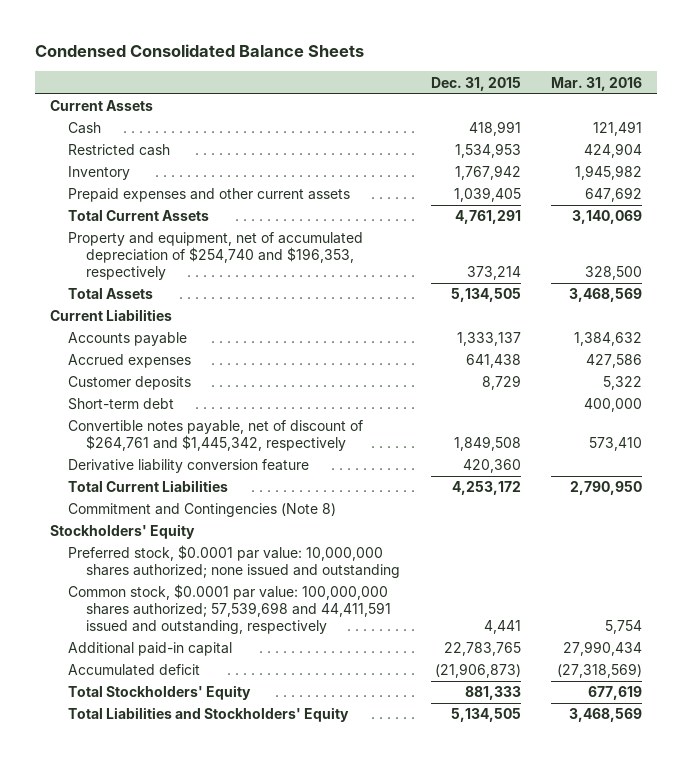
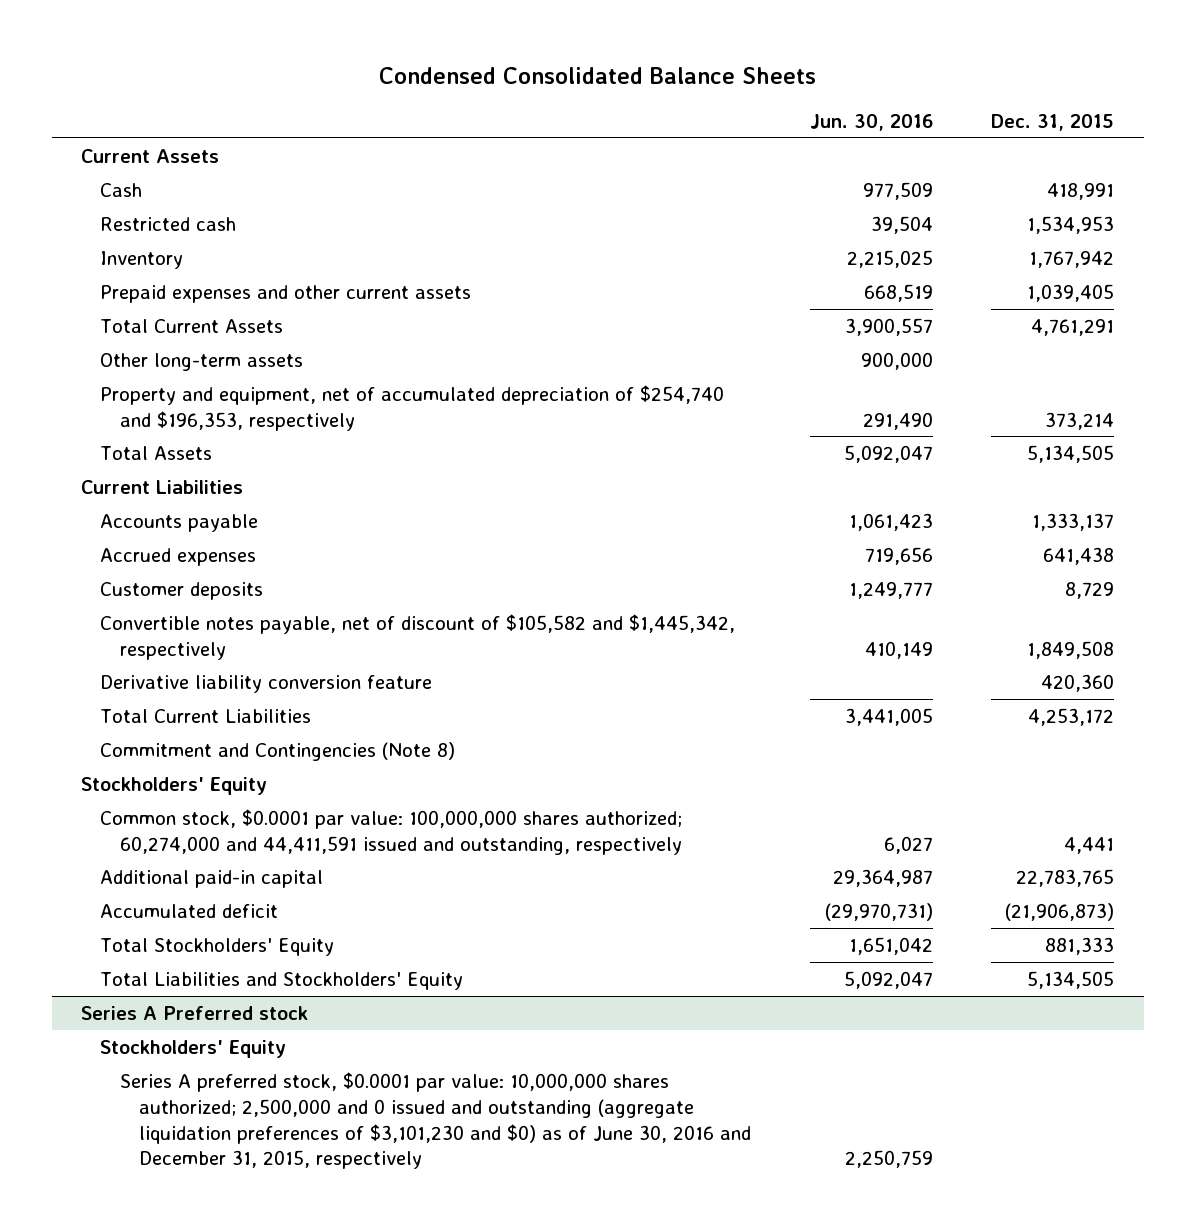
[551,76,643,91] Mar. 31, 2016 -> none
none -> [809,113,933,131] Jun. 30, 2016
none -> [100,352,304,371] Other long-term assets
[68,398,175,411] Short-term debt -> none
[68,420,364,452] Convertible notes payable, net of discount of $264,761 and $1,445,342, respectively -> [100,613,736,660] Convertible notes payable, net of discount of $105,582 and $1,445,342, respectively
[68,545,401,579] Preferred stock, $0.0001 par value: 10,000,000 shares authorized; none issued and outstanding -> none
[68,584,392,635] Common stock, $0.0001 par value: 100,000,000 shares authorized; 57,539,698 and 44,411,591 issued and outstanding, respectively -> [100,808,683,855] Common stock, $0.0001 par value: 100,000,000 shares authorized; 60,274,000 and 44,411,591 issued and outstanding, respectively
none -> [80,1005,308,1020] Series A Preferred stock
none -> [100,1039,287,1058] Stockholders' Equity
none -> [119,1071,752,1170] Series A preferred stock, $0.0001 par value: 10,000,000 shares authorized; 2,500,000 and 0 issued and outstanding (aggregate liquidation preferences of $3,101,230 and $0) as of June 30, 2016 and December 31, 2015, respectively

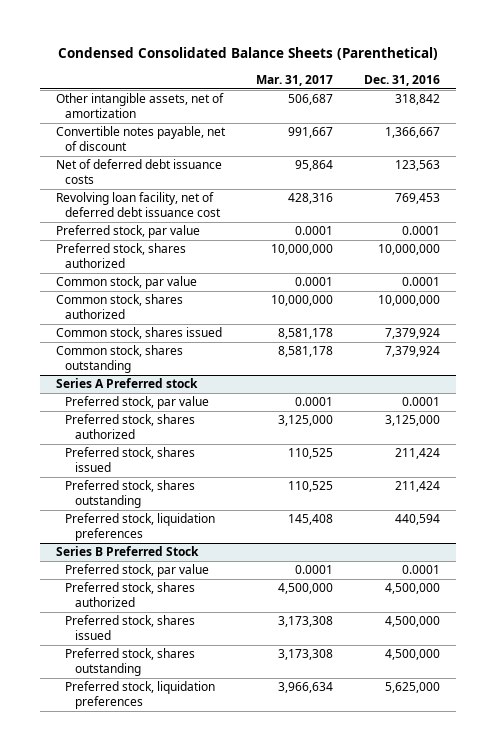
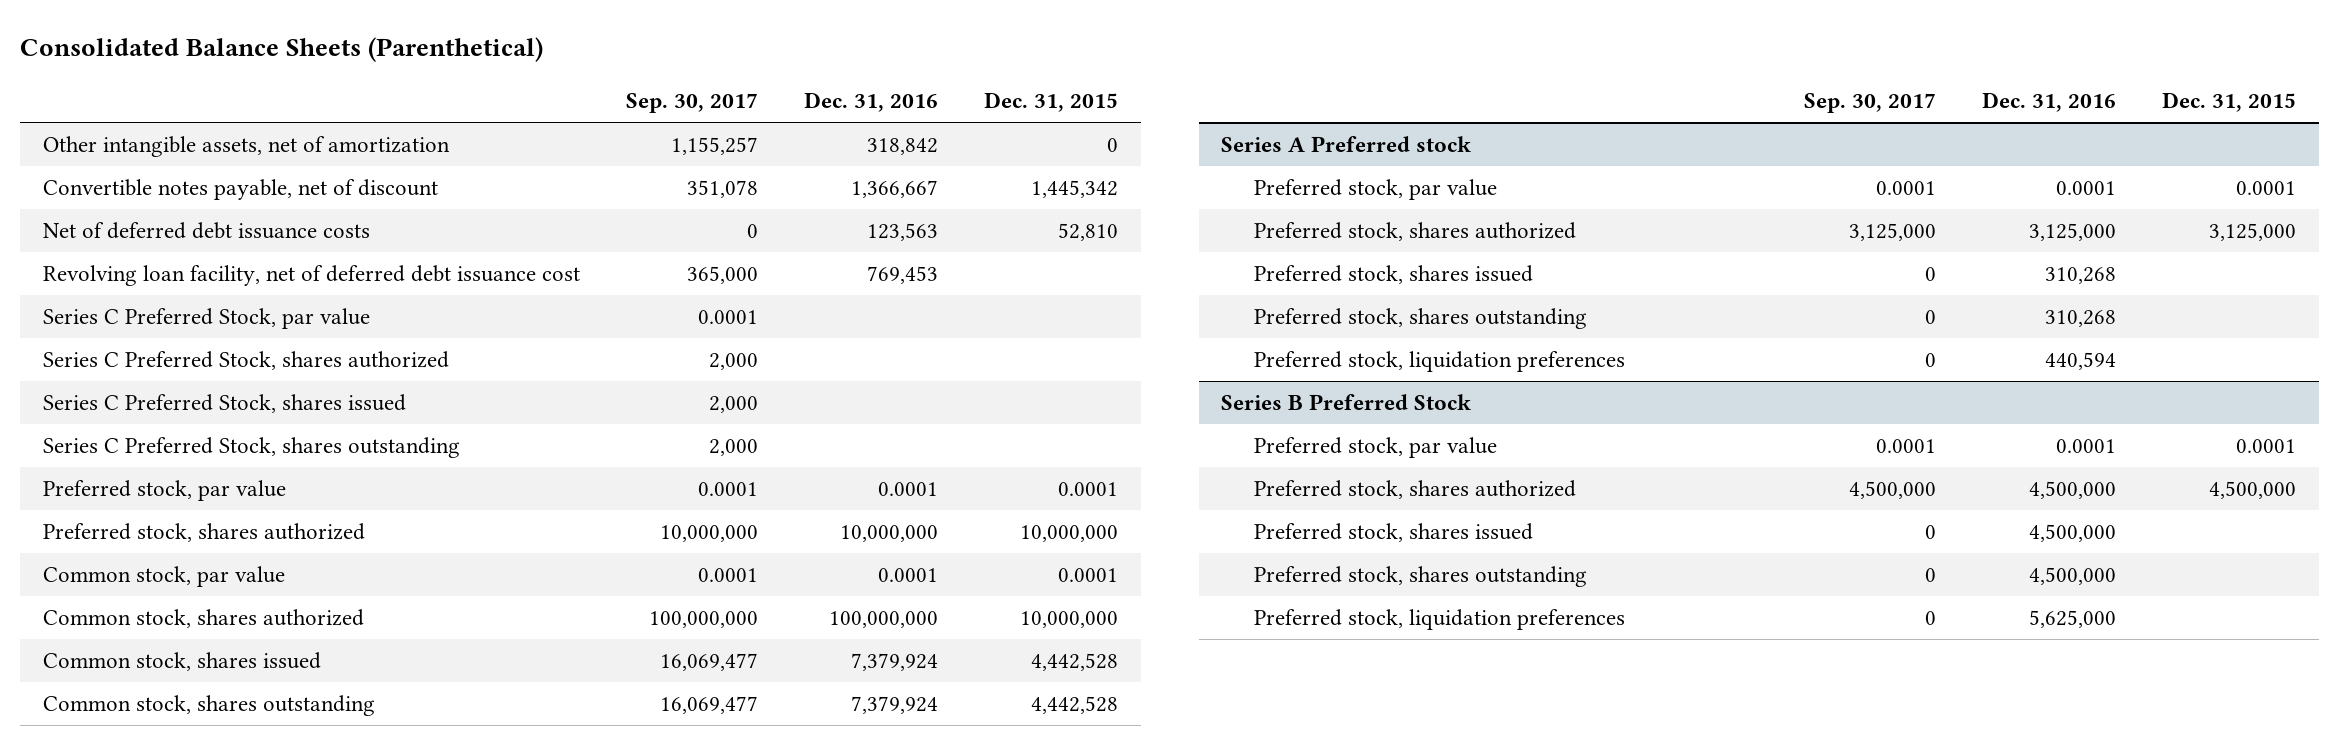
[57,47,438,61] Condensed Consolidated Balance Sheets (Parenthetical) -> [20,36,544,62] Consolidated Balance Sheets (Parenthetical)
[255,74,333,86] Mar. 31, 2017 -> none
none -> [626,93,759,114] Sep. 30, 2017
none -> [983,92,1118,113] Dec. 31, 2015
none -> [43,308,371,330] Series C Preferred Stock, par value
none -> [43,351,450,371] Series C Preferred Stock, shares authorized
none -> [43,394,407,414] Series C Preferred Stock, shares issued
none -> [43,437,461,459] Series C Preferred Stock, shares outstanding
[378,295,441,307] 10,000,000 -> [829,611,939,629] 100,000,000
[395,448,441,460] 211,424 -> [2045,267,2117,285] 310,268
[395,481,441,493] 211,424 -> [2045,310,2117,328] 310,268

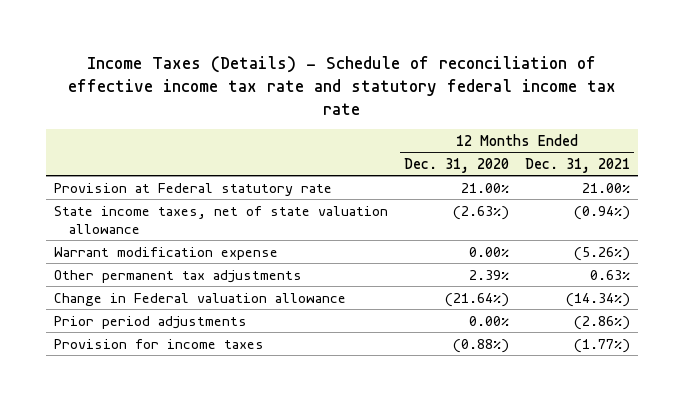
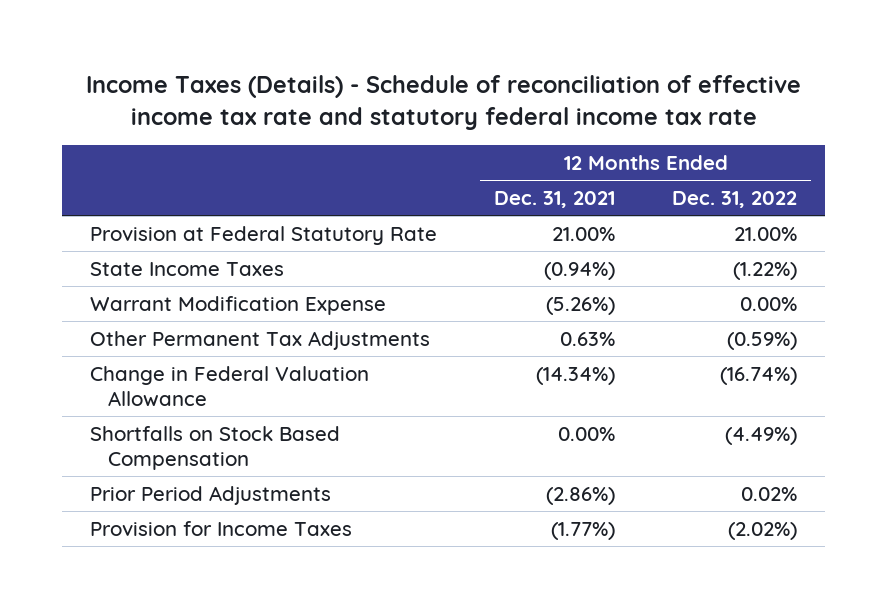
[404,157,510,173] Dec. 31, 2020 -> none
none -> [671,191,797,209] Dec. 31, 2022
[54,182,333,196] Provision at Federal statutory rate -> [90,225,438,245] Provision at Federal Statutory Rate
[54,205,389,234] State income taxes, net of state valuation allowance -> [90,261,285,276] State Income Taxes
[54,246,279,260] Warrant modification expense -> [90,295,387,315] Warrant Modification Expense
[54,269,303,283] Other permanent tax adjustments -> [90,330,431,350] Other Permanent Tax Adjustments
[54,292,347,306] Change in Federal valuation allowance -> [90,365,370,408] Change in Federal Valuation Allowance
none -> [90,425,341,471] Shortfalls on Stock Based Compensation
[54,315,248,329] Prior period adjustments -> [90,485,332,505] Prior Period Adjustments
[54,338,265,349] Provision for income taxes -> [90,520,353,536] Provision for Income Taxes

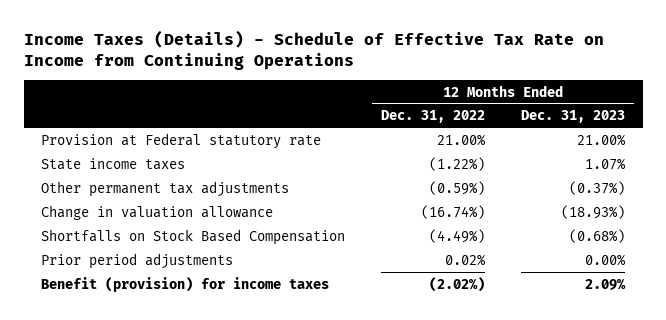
[85,75,801,131] Income Taxes (Details) - Schedule of reconciliation of effective income tax rate and statutory federal income tax rate -> [23,29,604,71] Income Taxes (Details) - Schedule of Effective Tax Rate on Income from Continuing Operations
[494,191,616,209] Dec. 31, 2021 -> none
none -> [520,110,625,124] Dec. 31, 2023
[90,295,387,315] Warrant Modification Expense -> none
[90,225,438,245] Provision at Federal Statutory Rate -> [41,132,322,149] Provision at Federal statutory rate
[90,261,285,276] State Income Taxes -> [41,157,186,170] State income taxes
[90,330,431,350] Other Permanent Tax Adjustments -> [41,180,290,197] Other permanent tax adjustments
[90,365,370,408] Change in Federal Valuation Allowance -> [41,204,274,220] Change in valuation allowance
[90,485,332,505] Prior Period Adjustments -> [41,252,234,269] Prior period adjustments
[90,520,353,536] Provision for Income Taxes -> [41,276,330,292] Benefit (provision) for income taxes

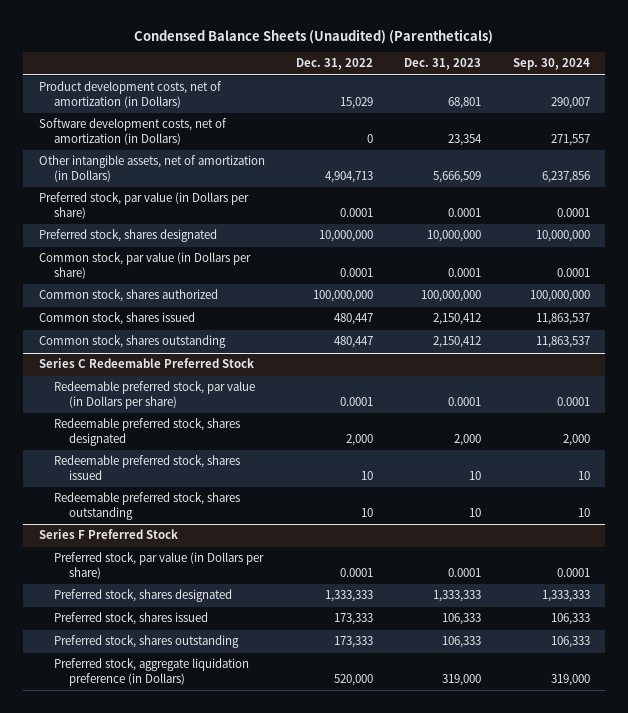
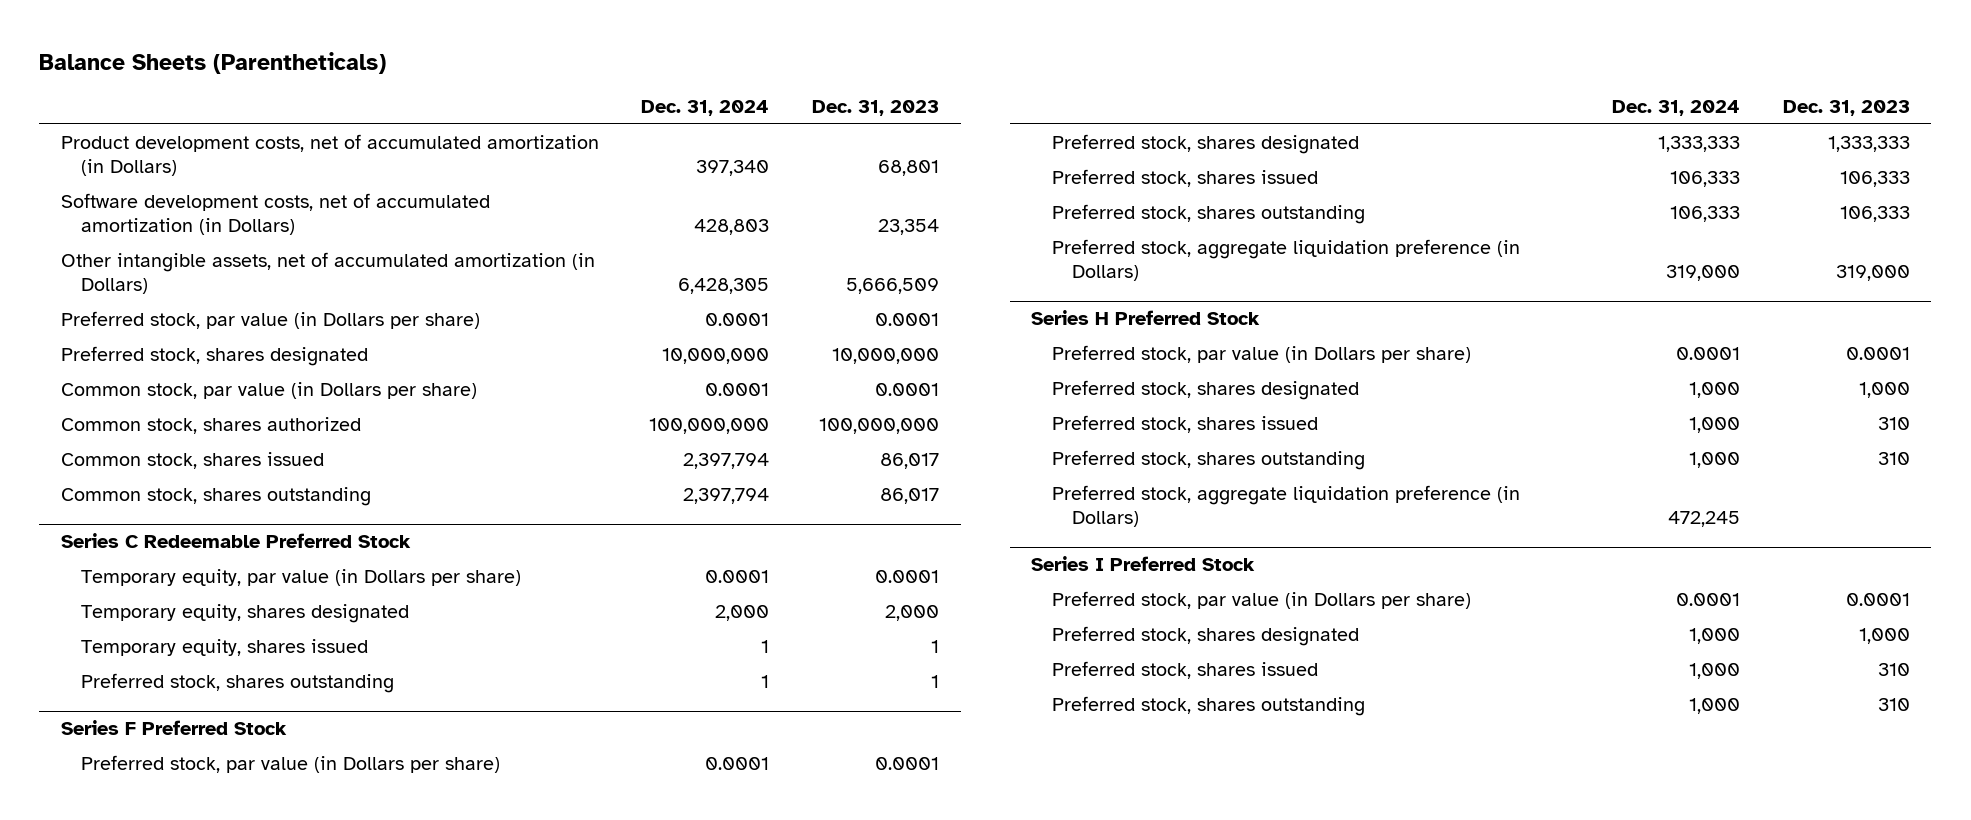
[134,28,494,44] Condensed Balance Sheets (Unaudited) (Parentheticals) -> [39,51,387,74] Balance Sheets (Parentheticals)
[296,58,374,71] Dec. 31, 2022 -> none
[512,58,590,71] Sep. 30, 2024 -> none
none -> [641,100,770,117] Dec. 31, 2024
[38,81,222,109] Product development costs, net of amortization (in Dollars) -> [60,133,599,177] Product development costs, net of accumulated amortization (in Dollars)
[38,118,227,146] Software development costs, net of amortization (in Dollars) -> [60,192,490,236] Software development costs, net of accumulated amortization (in Dollars)
[38,155,265,183] Other intangible assets, net of amortization (in Dollars) -> [60,251,595,295] Other intangible assets, net of accumulated amortization (in Dollars)
[433,313,482,326] 2,150,412 -> [880,452,940,469] 86,017
[433,336,482,349] 2,150,412 -> [880,487,940,504] 86,017
[54,381,256,410] Redeemable preferred stock, par value (in Dollars per share) -> [81,568,522,586] Temporary equity, par value (in Dollars per share)
[54,418,241,447] Redeemable preferred stock, shares designated -> [81,603,410,623] Temporary equity, shares designated
[54,455,241,481] Redeemable preferred stock, shares issued -> [81,638,369,656] Temporary equity, shares issued
[469,471,482,481] 10 -> [931,639,940,653] 1
[54,492,241,521] Redeemable preferred stock, shares outstanding -> [81,672,395,693] Preferred stock, shares outstanding
[469,508,482,518] 10 -> [931,674,940,688] 1
none -> [1031,309,1261,325] Series H Preferred Stock
none -> [1051,344,1471,363] Preferred stock, par value (in Dollars per share)
none -> [1051,379,1359,400] Preferred stock, shares designated
none -> [1051,414,1318,433] Preferred stock, shares issued
none -> [1051,449,1365,470] Preferred stock, shares outstanding
none -> [1051,484,1520,528] Preferred stock, aggregate liquidation preference (in Dollars)
none -> [1031,555,1256,571] Series I Preferred Stock
none -> [1051,590,1471,609] Preferred stock, par value (in Dollars per share)
none -> [1051,625,1359,646] Preferred stock, shares designated
none -> [1051,660,1318,679] Preferred stock, shares issued
none -> [1051,695,1365,716] Preferred stock, shares outstanding

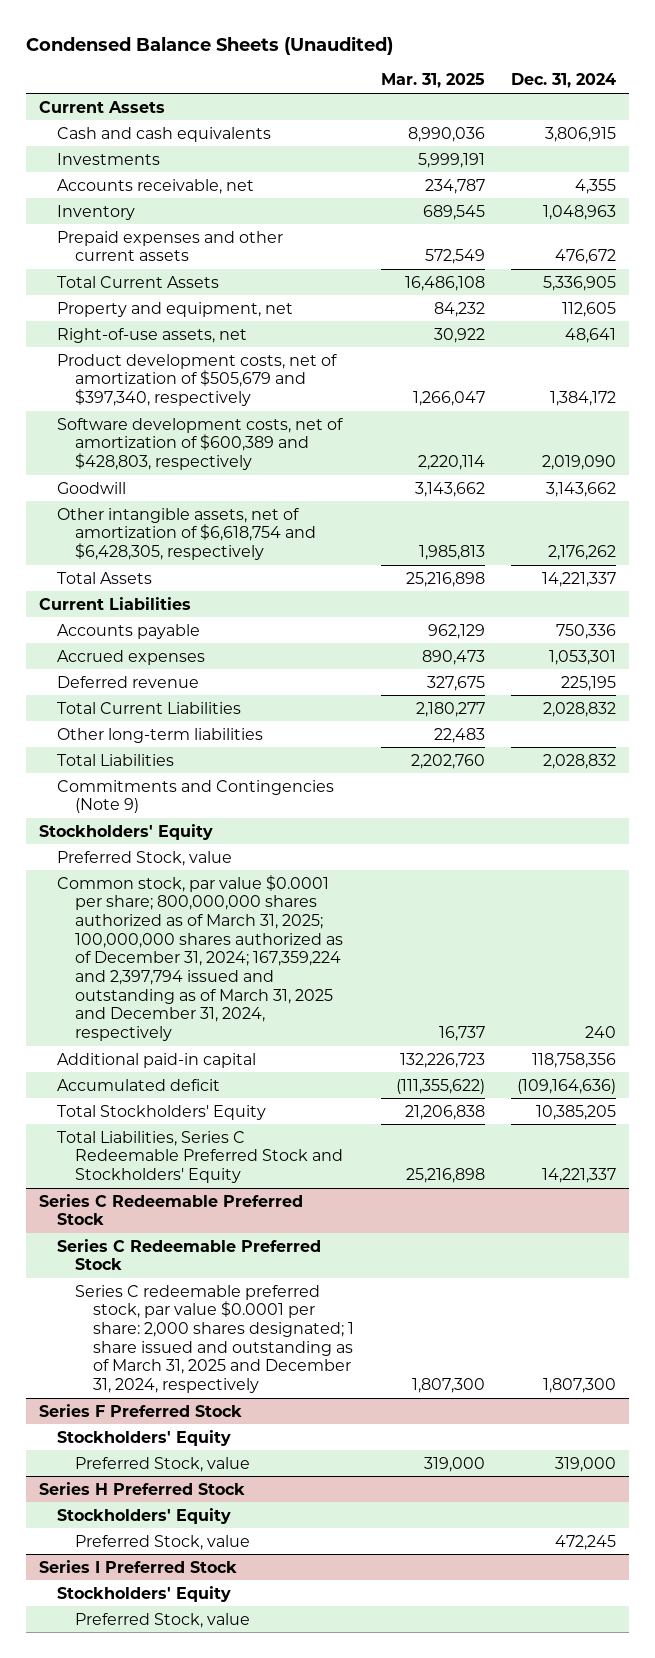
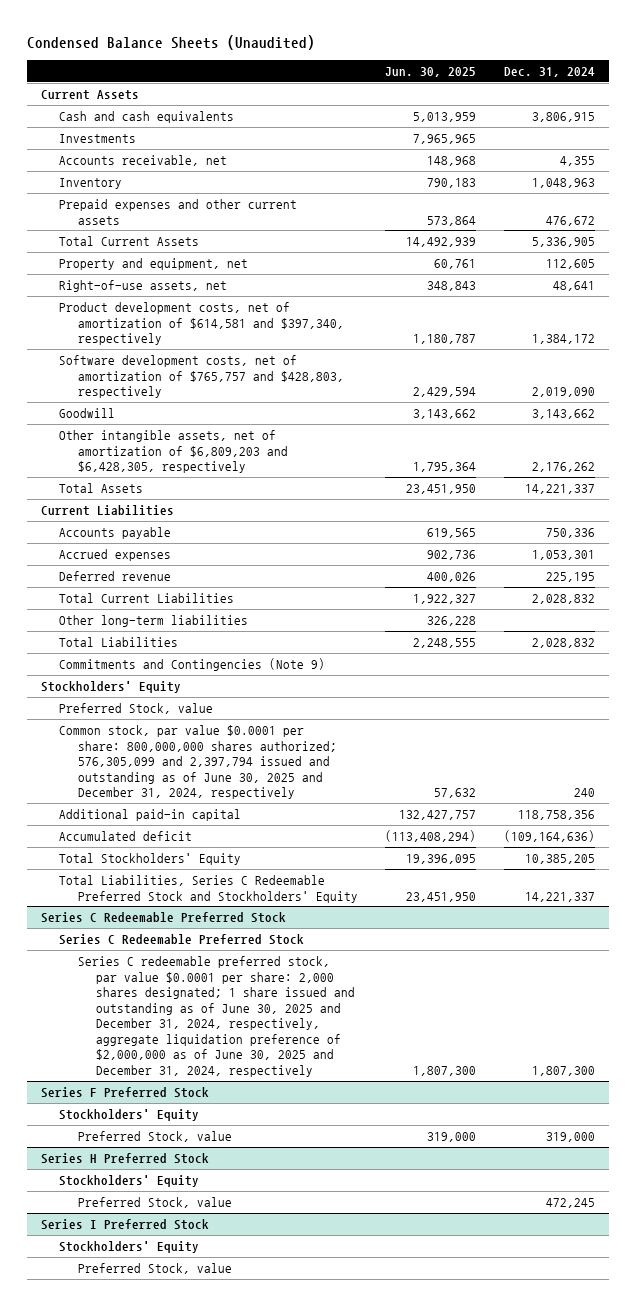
[380,73,485,89] Mar. 31, 2025 -> none
none -> [385,67,477,78] Jun. 30, 2025
[57,353,338,407] Product development costs, net of amortization of $505,679 and $397,340, respectively -> [59,301,344,346] Product development costs, net of amortization of $614,581 and $397,340, respectively
[57,417,344,471] Software development costs, net of amortization of $600,389 and $428,803, respectively -> [59,354,344,399] Software development costs, net of amortization of $765,757 and $428,803, respectively
[57,507,317,561] Other intangible assets, net of amortization of $6,618,754 and $6,428,305, respectively -> [59,429,288,474] Other intangible assets, net of amortization of $6,809,203 and $6,428,305, respectively
[57,874,344,1042] Common stock, par value $0.0001 per share; 800,000,000 shares authorized as of March 31, 2025; 100,000,000 shares authorized as of December 31, 2024; 167,359,224 and 2,397,794 issued and outstanding as of March 31, 2025 and December 31, 2024, respectively -> [59,724,337,800] Common stock, par value $0.0001 per share: 800,000,000 shares authorized; 576,305,099 and 2,397,794 issued and outstanding as of June 30, 2025 and December 31, 2024, respectively
[75,1284,355,1394] Series C redeemable preferred stock, par value $0.0001 per share: 2,000 shares designated; 1 share issued and outstanding as of March 31, 2025 and December 31, 2024, respectively -> [77,955,355,1077] Series C redeemable preferred stock, par value $0.0001 per share: 2,000 shares designated; 1 share issued and outstanding as of June 30, 2025 and December 31, 2024, respectively, aggregate liquidation preference of $2,000,000 as of June 30, 2025 and December 31, 2024, respectively

